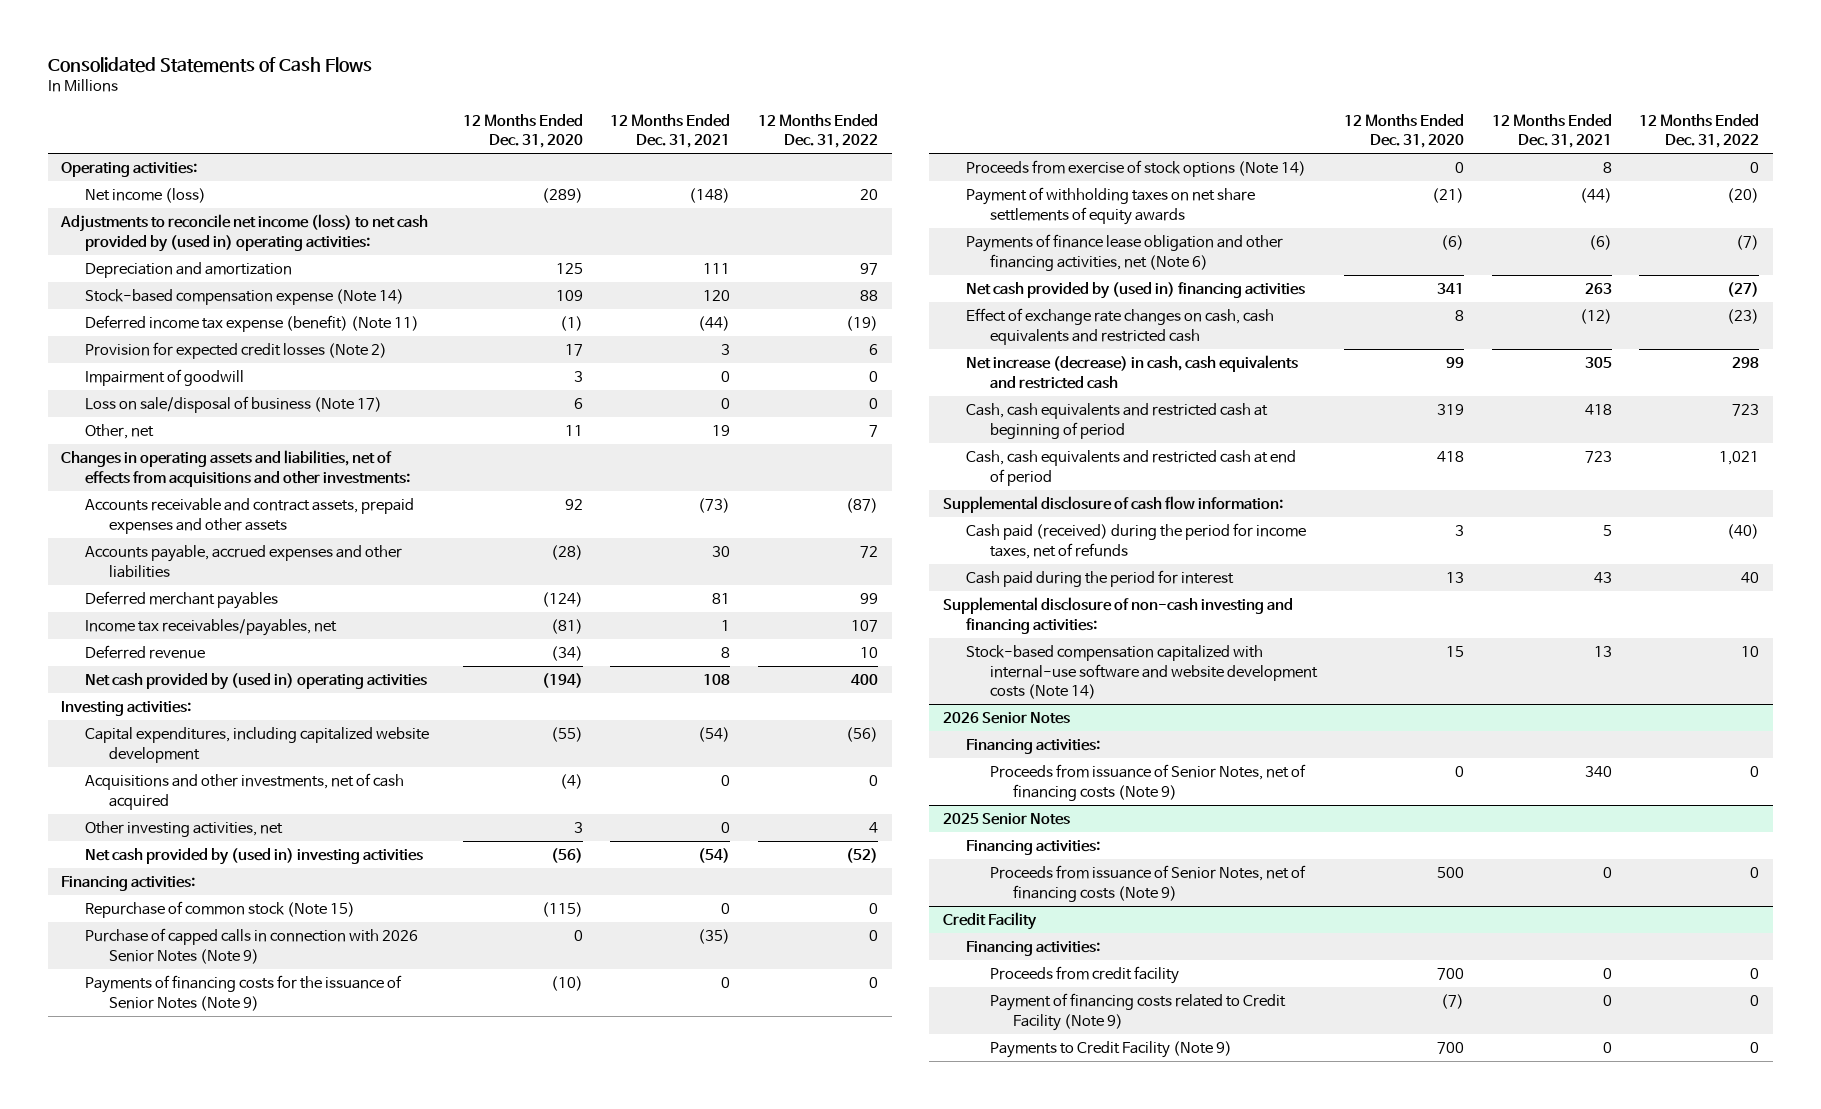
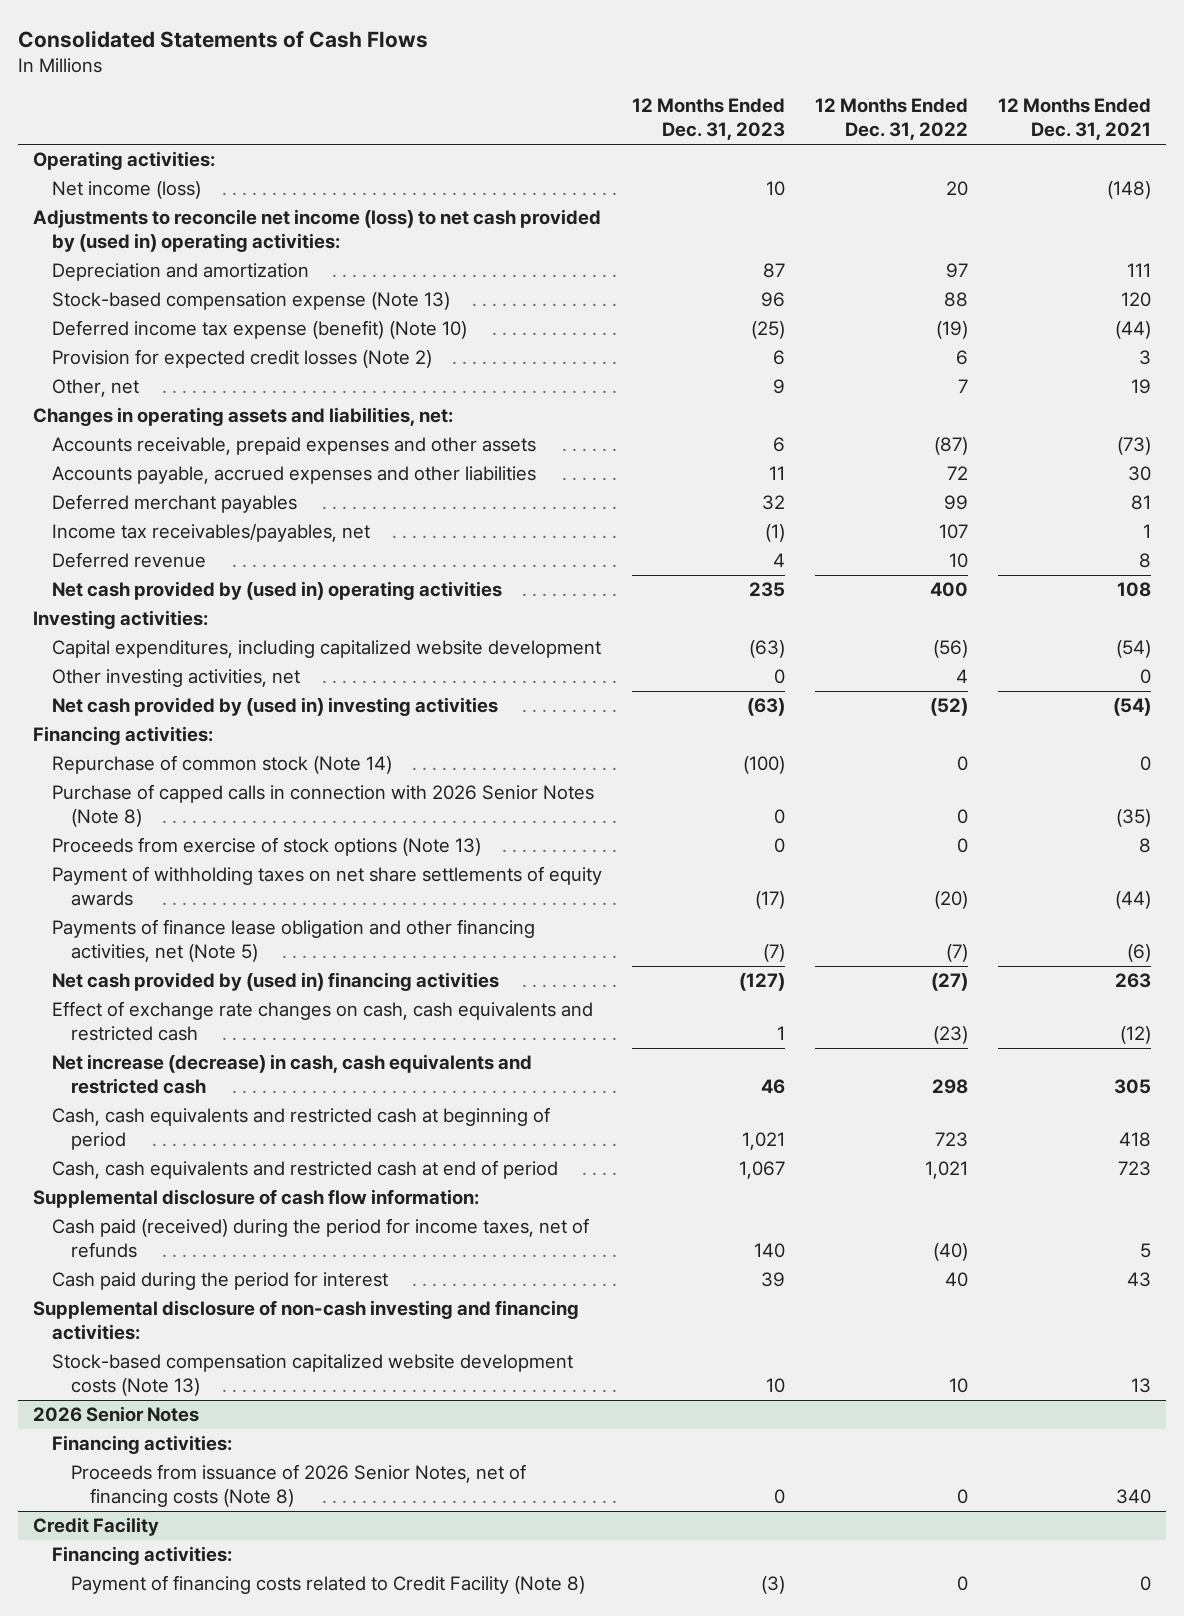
[463,113,584,149] 12 Months Ended Dec. 31, 2020 -> none
none -> [631,98,785,141] 12 Months Ended Dec. 31, 2023
[85,289,405,306] Stock-based compensation expense (Note 14) -> [51,292,450,311] Stock-based compensation expense (Note 13)
[85,315,420,333] Deferred income tax expense (benefit) (Note 11) -> [51,320,467,340] Deferred income tax expense (benefit) (Note 10)
[85,369,245,387] Impairment of goodwill -> none
[85,396,383,414] Loss on sale/disposal of business (Note 17) -> none
[61,450,411,487] Changes in operating assets and liabilities, net of effects from acquisitions and other investments: -> [32,407,453,427] Changes in operating assets and liabilities, net:
[85,498,415,534] Accounts receivable and contract assets, prepaid expenses and other assets -> [51,437,536,456] Accounts receivable, prepaid expenses and other assets
[85,773,405,810] Acquisitions and other investments, net of cash acquired -> none
[85,975,403,1011] Payments of financing costs for the issuance of Senior Notes (Note 9) -> none
[85,901,356,919] Repurchase of common stock (Note 15) -> [51,755,392,775] Repurchase of common stock (Note 14)
[85,928,419,964] Purchase of capped calls in connection with 2026 Senior Notes (Note 9) -> [51,784,594,828] Purchase of capped calls in connection with 2026 Senior Notes (Note 8)
[966,160,1307,178] Proceeds from exercise of stock options (Note 14) -> [51,837,481,857] Proceeds from exercise of stock options (Note 13)
[966,234,1284,271] Payments of finance lease obligation and other financing activities, net (Note 6) -> [51,919,535,963] Payments of finance lease obligation and other financing activities, net (Note 5)
[966,645,1318,700] Stock-based compensation capitalized with internal-use software and website development costs (Note 14) -> [51,1354,573,1397] Stock-based compensation capitalized website development costs (Note 13)
[942,813,1070,826] 2025 Senior Notes -> none
[966,840,1101,856] Financing activities: -> none
[989,865,1306,902] Proceeds from issuance of Senior Notes, net of financing costs (Note 9) -> none
[989,764,1306,801] Proceeds from issuance of Senior Notes, net of financing costs (Note 9) -> [70,1464,526,1508] Proceeds from issuance of 2026 Senior Notes, net of financing costs (Note 8)
[989,966,1179,985] Proceeds from credit facility -> none
[989,1041,1232,1059] Payments to Credit Facility (Note 9) -> none
[989,993,1286,1031] Payment of financing costs related to Credit Facility (Note 9) -> [70,1575,585,1595] Payment of financing costs related to Credit Facility (Note 8)

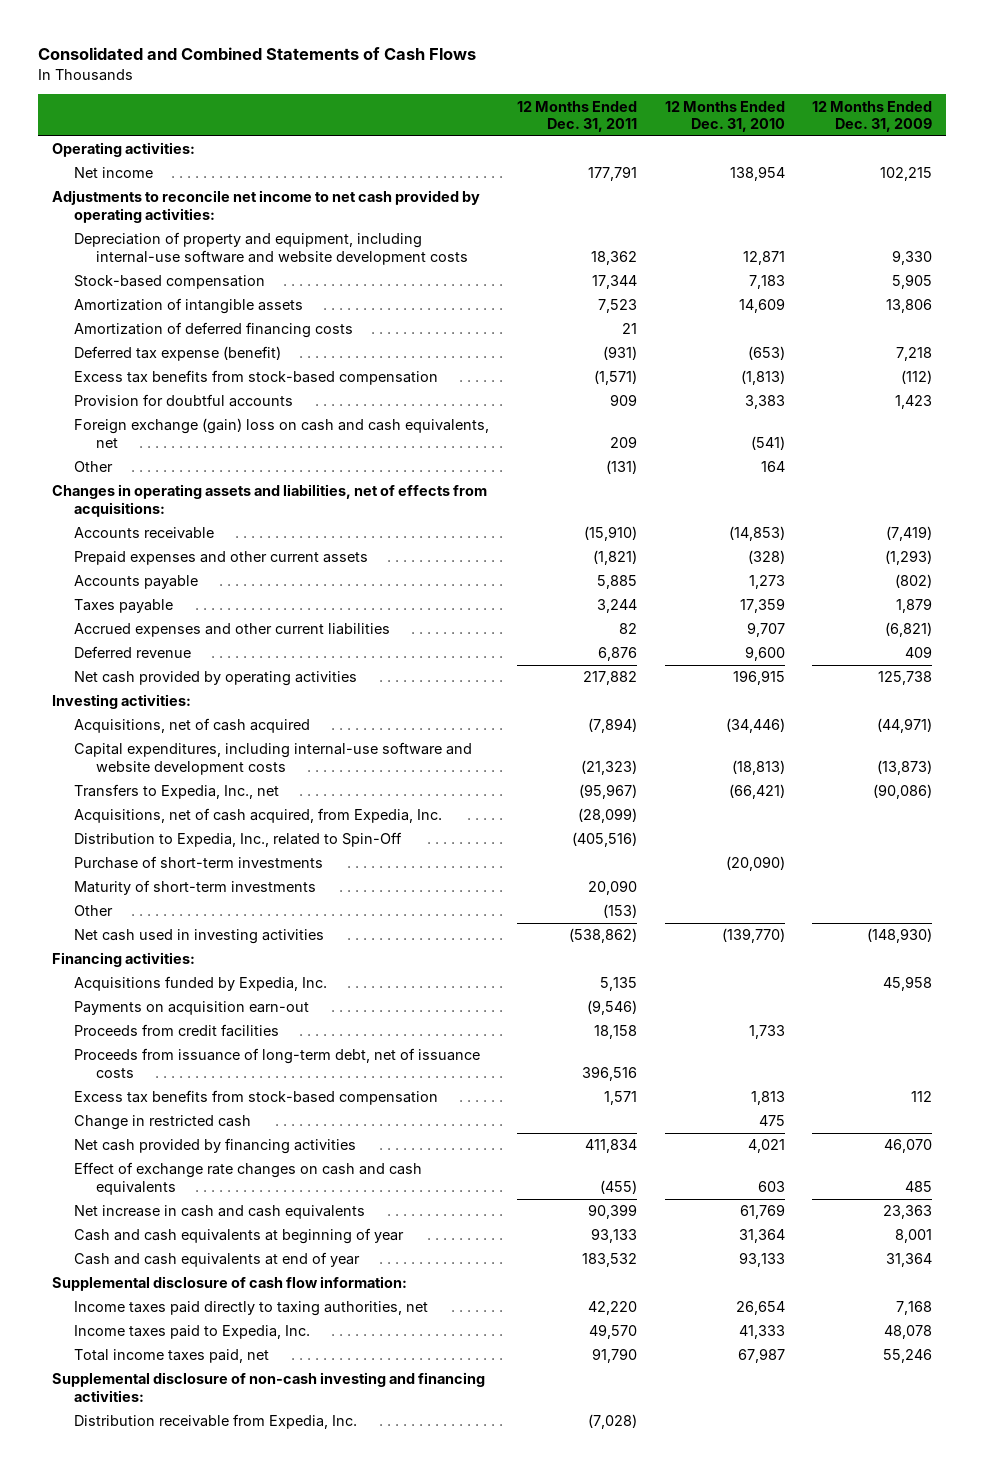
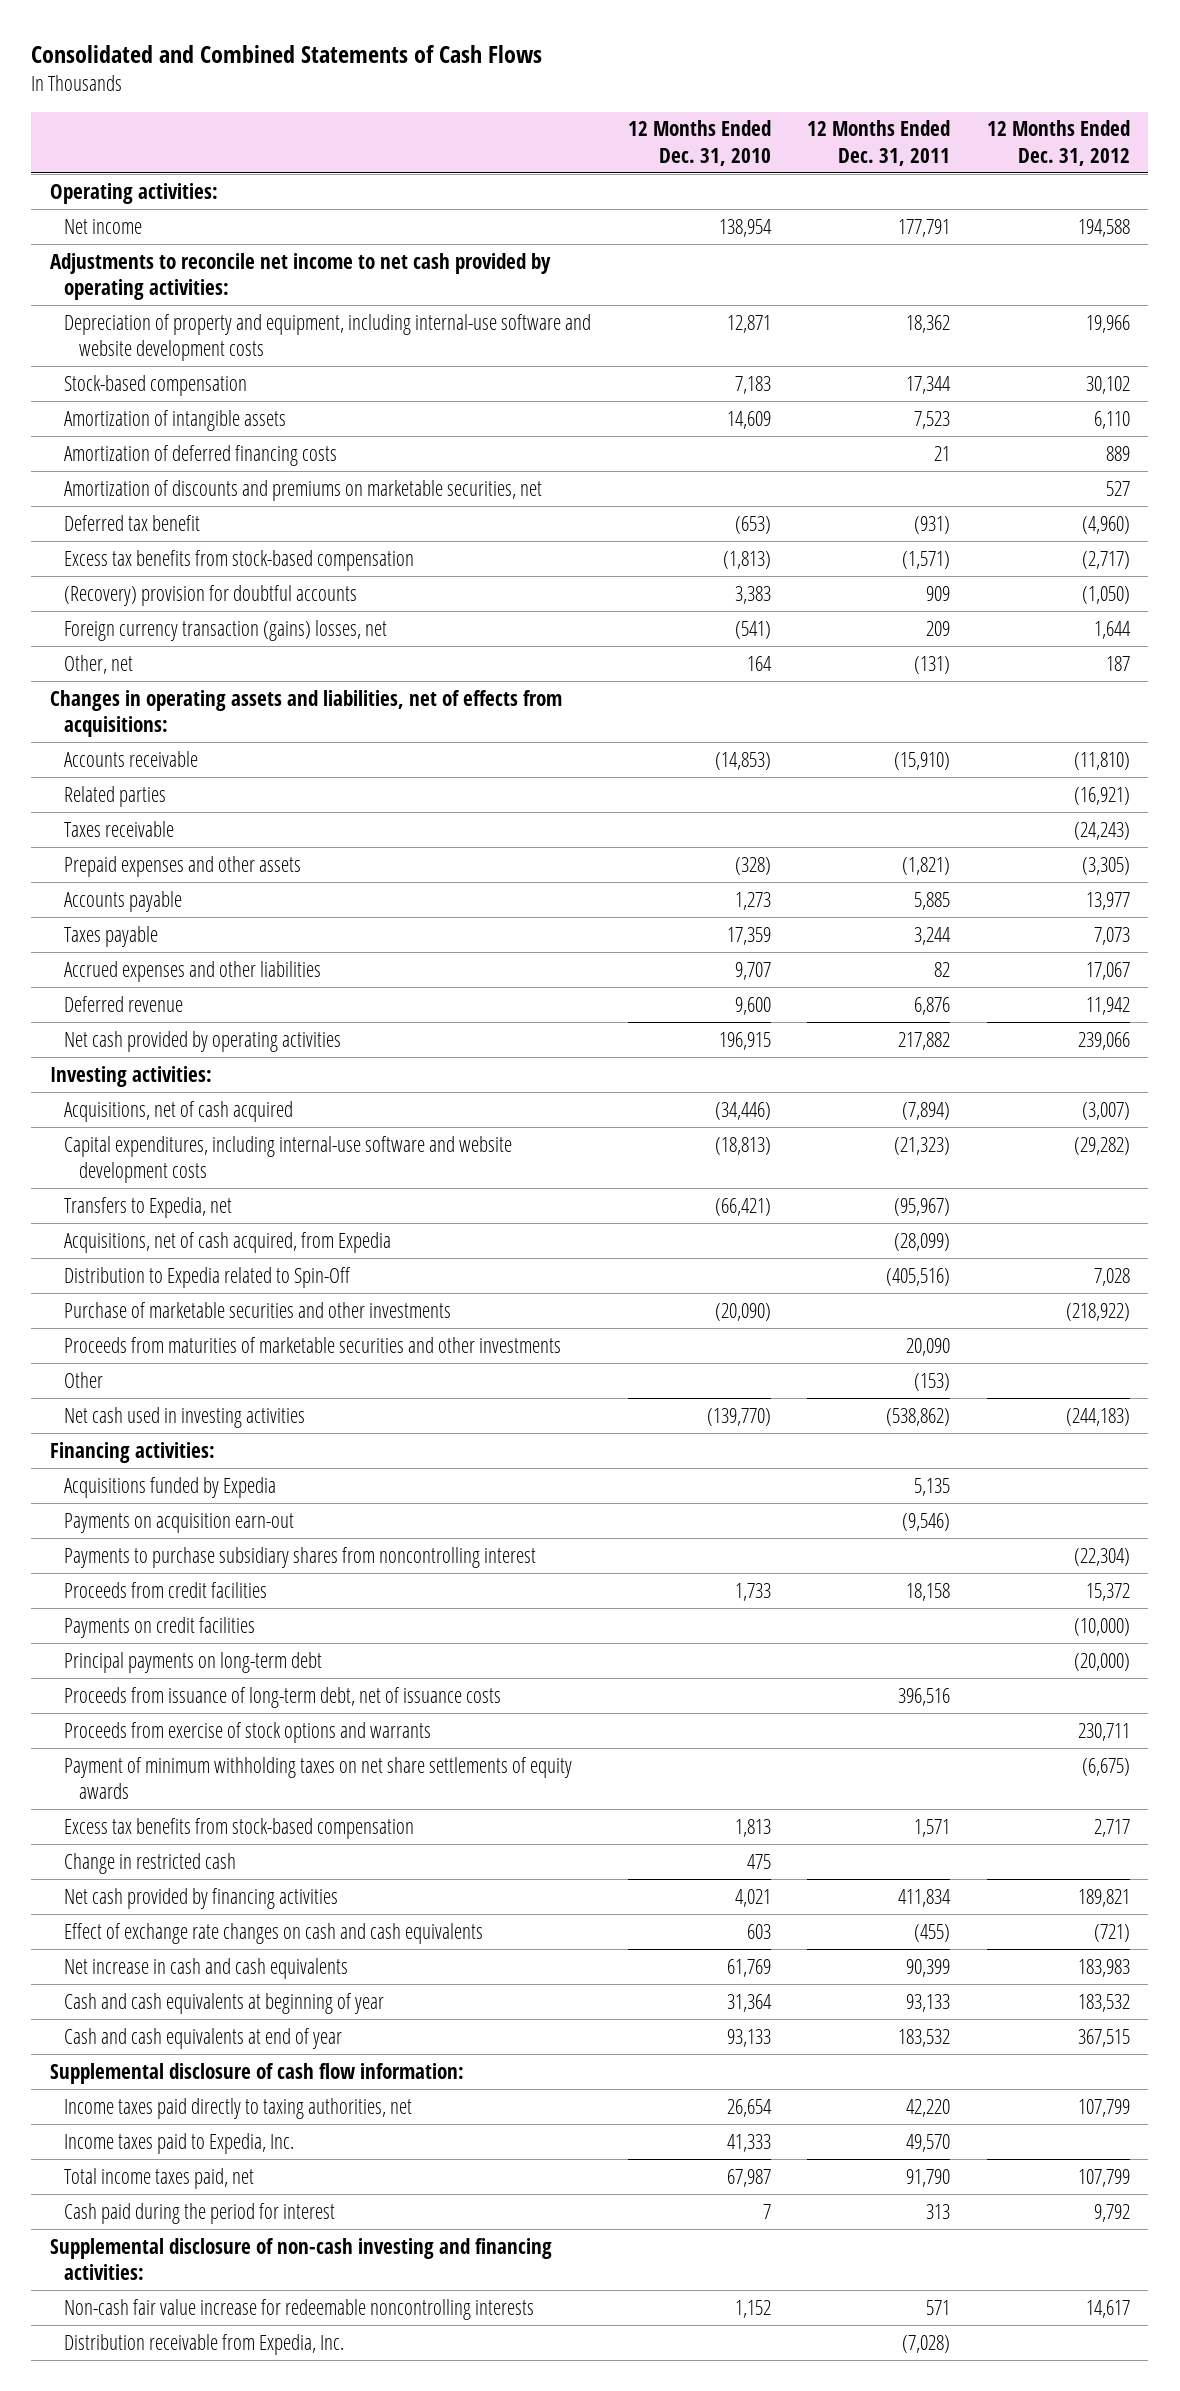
[812,100,933,133] 12 Months Ended Dec. 31, 2009 -> none
none -> [986,120,1130,166] 12 Months Ended Dec. 31, 2012
none -> [64,479,543,501] Amortization of discounts and premiums on marketable securities, net
[73,346,281,362] Deferred tax expense (benefit) -> [64,514,201,531] Deferred tax benefit
[73,394,293,408] Provision for doubtful accounts -> [64,584,358,606] (Recovery) provision for doubtful accounts
[73,418,489,448] Foreign exchange (gain) loss on cash and cash equivalents, net -> [64,619,388,641] Foreign currency transaction (gains) losses, net
[73,461,113,473] Other -> [64,654,134,674] Other, net
none -> [64,785,167,807] Related parties
none -> [64,820,175,837] Taxes receivable
[73,551,368,566] Prepaid expenses and other current assets -> [64,855,302,877] Prepaid expenses and other assets
[73,623,390,638] Accrued expenses and other current liabilities -> [64,960,322,982] Accrued expenses and other liabilities
[73,784,279,800] Transfers to Expedia, Inc., net -> [64,1196,233,1218] Transfers to Expedia, net
[73,808,442,824] Acquisitions, net of cash acquired, from Expedia, Inc. -> [64,1231,392,1253] Acquisitions, net of cash acquired, from Expedia
[73,832,402,848] Distribution to Expedia, Inc., related to Spin-Off -> [64,1266,352,1288] Distribution to Expedia related to Spin-Off
[73,856,323,870] Purchase of short-term investments -> [64,1301,452,1318] Purchase of marketable securities and other investments
[73,880,316,896] Maturity of short-term investments -> [64,1336,562,1353] Proceeds from maturities of marketable securities and other investments
[73,976,327,992] Acquisitions funded by Expedia, Inc. -> [64,1476,277,1498] Acquisitions funded by Expedia
none -> [64,1546,537,1568] Payments to purchase subsidiary shares from noncontrolling interest
none -> [64,1616,256,1638] Payments on credit facilities
none -> [64,1651,323,1673] Principal payments on long-term debt
none -> [64,1721,432,1743] Proceeds from exercise of stock options and warrants
none -> [64,1756,573,1799] Payment of minimum withholding taxes on net share settlements of equity awards
none -> [64,2202,336,2224] Cash paid during the period for interest
none -> [64,2298,535,2320] Non-cash fair value increase for redeemable noncontrolling interests

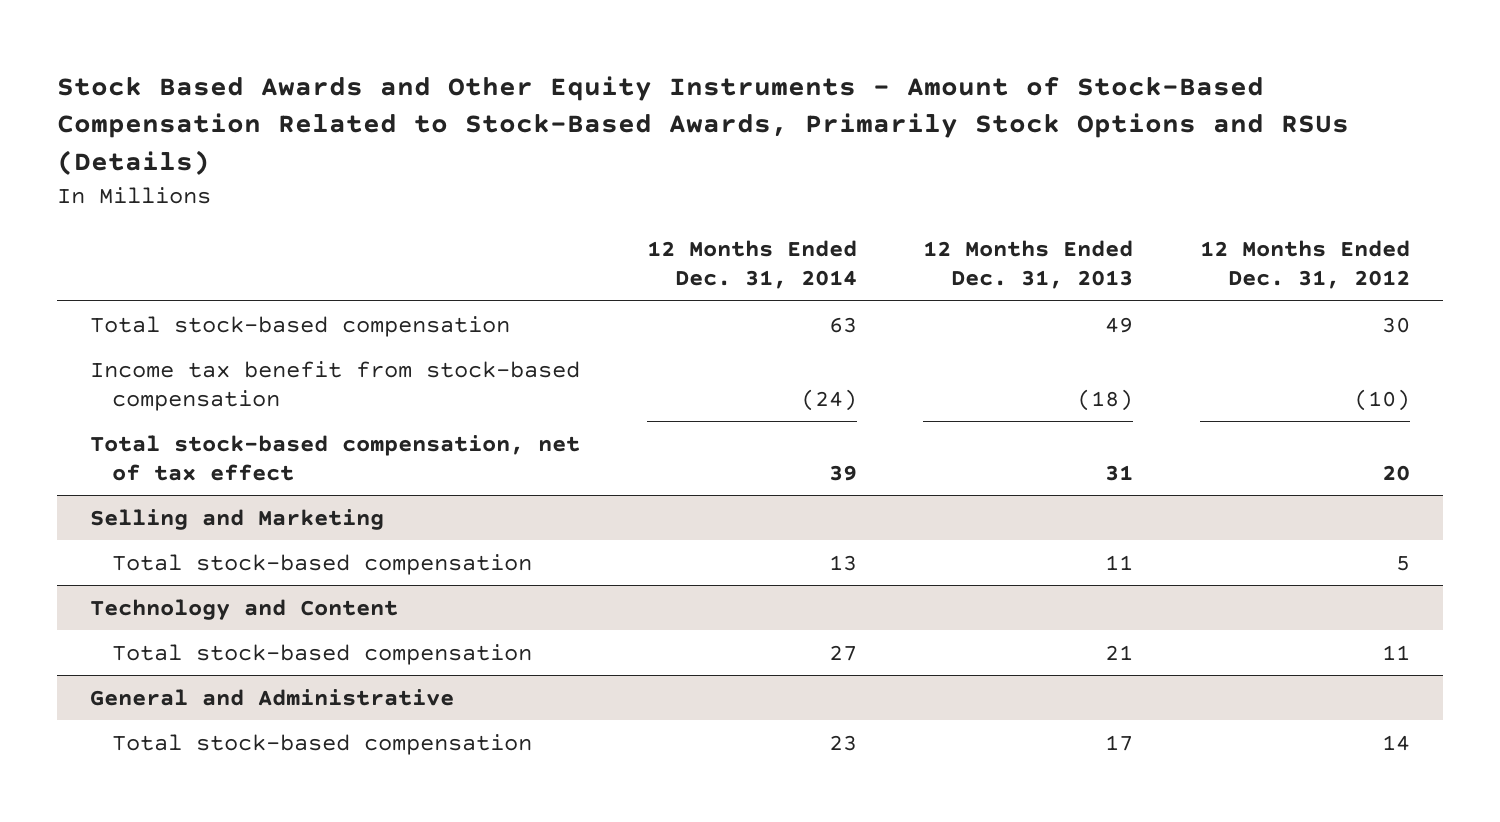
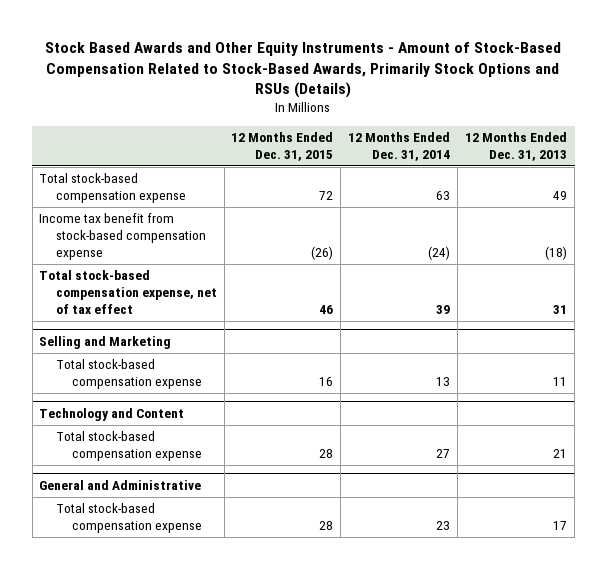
[1199,240,1410,290] 12 Months Ended Dec. 31, 2012 -> none
none -> [231,132,334,161] 12 Months Ended Dec. 31, 2015
[90,315,511,337] Total stock-based compensation -> [39,173,186,204] Total stock-based compensation expense
[90,360,581,411] Income tax benefit from stock-based compensation -> [39,213,206,260] Income tax benefit from stock-based compensation expense
[90,434,581,481] Total stock-based compensation, net of tax effect -> [39,270,217,314] Total stock-based compensation expense, net of tax effect
[112,553,533,575] Total stock-based compensation -> [55,359,202,390] Total stock-based compensation expense
[112,643,533,665] Total stock-based compensation -> [55,431,202,462] Total stock-based compensation expense
[112,733,533,755] Total stock-based compensation -> [55,503,202,534] Total stock-based compensation expense

